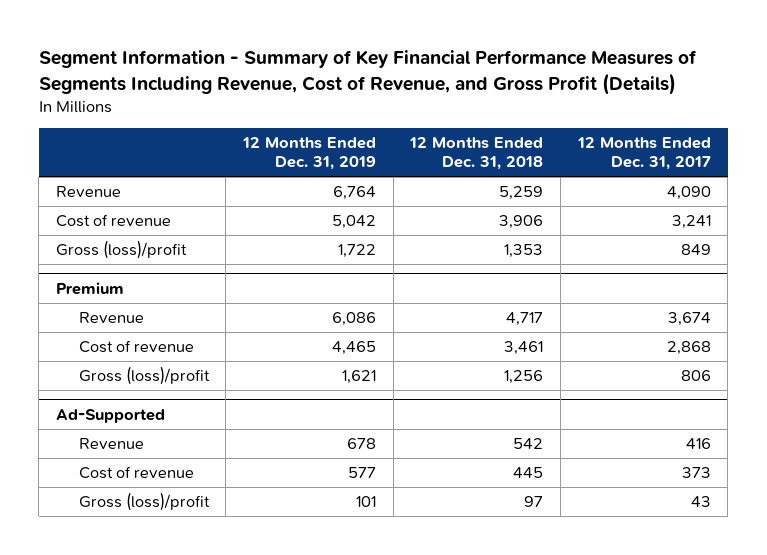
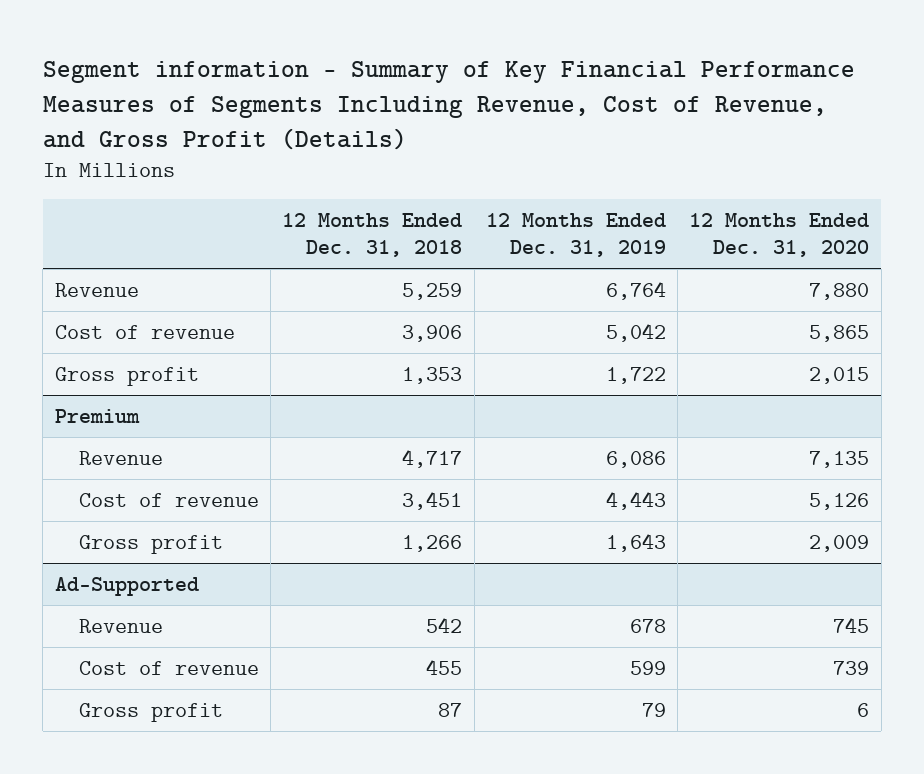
[38,50,697,95] Segment Information - Summary of Key Financial Performance Measures of Segments Including Revenue, Cost of Revenue, and Gross Profit (Details) -> [42,61,855,150] Segment information - Summary of Key Financial Performance Measures of Segments Including Revenue, Cost of Revenue, and Gross Profit (Details)
[576,137,711,171] 12 Months Ended Dec. 31, 2017 -> none
none -> [689,213,870,257] 12 Months Ended Dec. 31, 2020
[56,240,188,260] Gross (loss)/profit -> [54,367,199,387] Gross profit
[332,341,377,356] 4,465 -> [605,491,666,511] 4,443
[504,341,544,356] 3,461 -> [402,491,463,511] 3,451
[78,366,210,386] Gross (loss)/profit -> [78,535,223,555] Gross profit
[342,370,377,385] 1,621 -> [605,533,666,553] 1,643
[504,370,544,385] 1,256 -> [402,535,463,553] 1,266
[348,467,377,479] 577 -> [629,661,666,676] 599
[513,467,544,479] 445 -> [426,659,463,676] 455
[78,492,210,512] Gross (loss)/profit -> [78,703,223,723] Gross profit
[356,496,377,508] 101 -> [641,703,666,718] 79
[524,496,544,508] 97 -> [438,703,463,718] 87

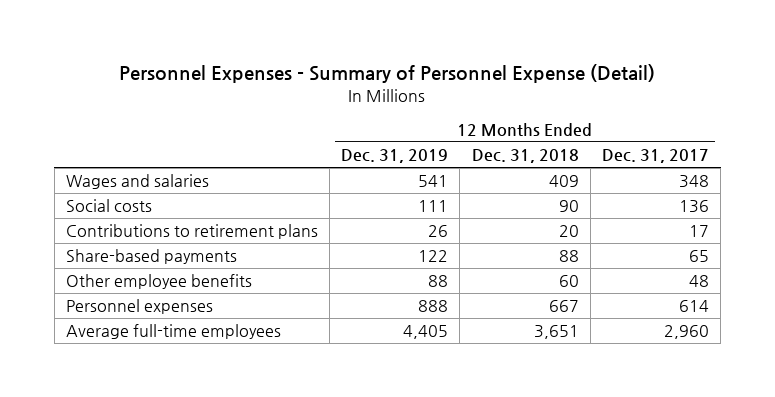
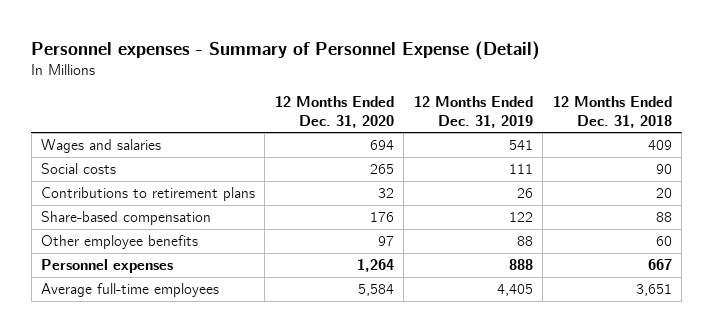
[119,64,656,84] Personnel Expenses - Summary of Personnel Expense (Detail) -> [31,40,541,60] Personnel expenses - Summary of Personnel Expense (Detail)
[601,149,709,164] Dec. 31, 2017 -> none
none -> [274,96,394,128] 12 Months Ended Dec. 31, 2020
[65,249,237,265] Share-based payments -> [40,211,211,226] Share-based compensation

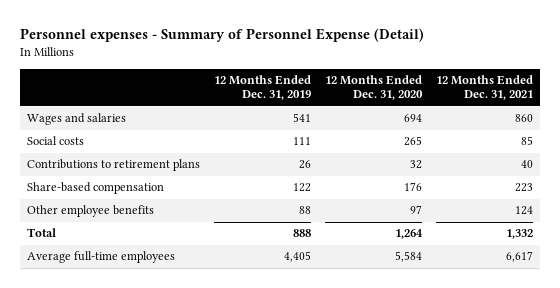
[552,96,672,128] 12 Months Ended Dec. 31, 2018 -> none
none -> [436,75,534,101] 12 Months Ended Dec. 31, 2021
[40,259,173,274] Personnel expenses -> [27,228,57,238] Total

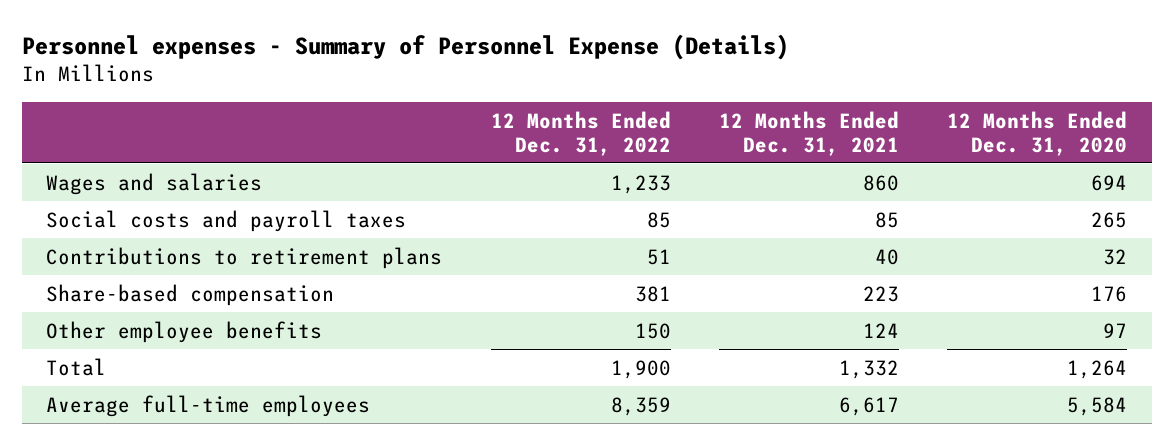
[20,28,425,43] Personnel expenses - Summary of Personnel Expense (Detail) -> [21,33,789,60] Personnel expenses - Summary of Personnel Expense (Details)
[214,75,312,101] 12 Months Ended Dec. 31, 2019 -> none
none -> [490,110,671,156] 12 Months Ended Dec. 31, 2022
[27,136,85,146] Social costs -> [46,209,407,232] Social costs and payroll taxes

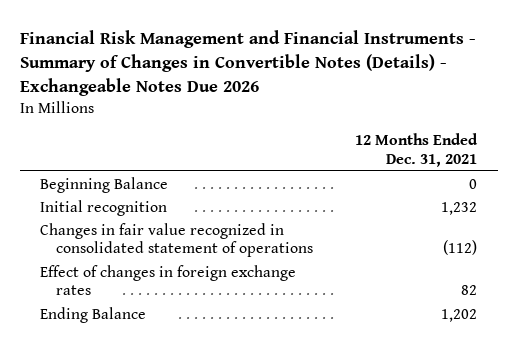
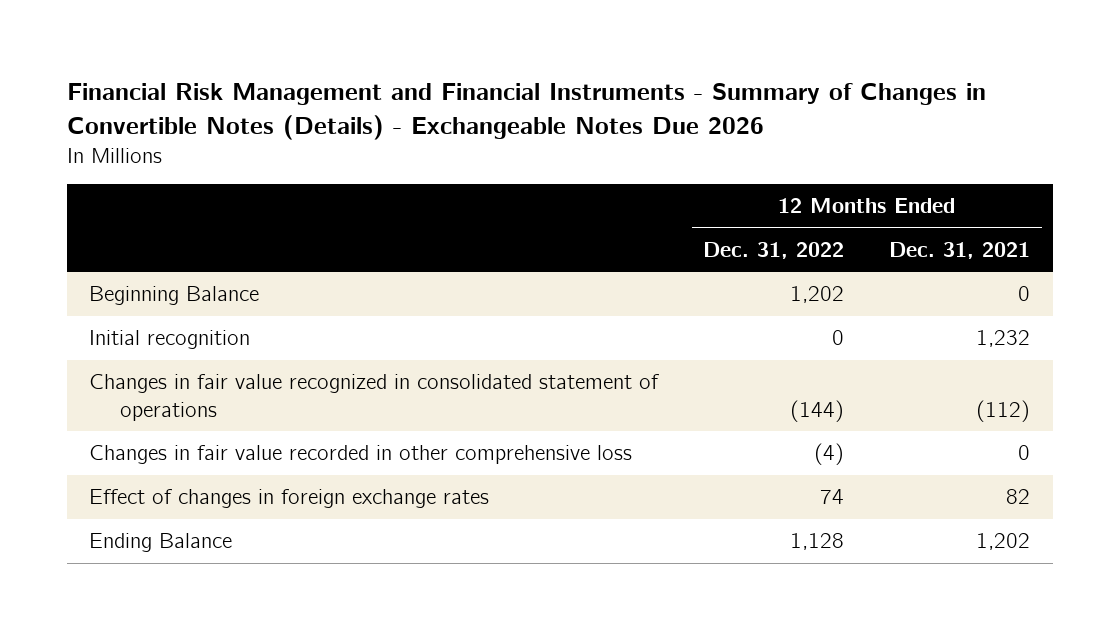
none -> [703,241,845,259] Dec. 31, 2022
none -> [89,445,633,465] Changes in fair value recorded in other comprehensive loss

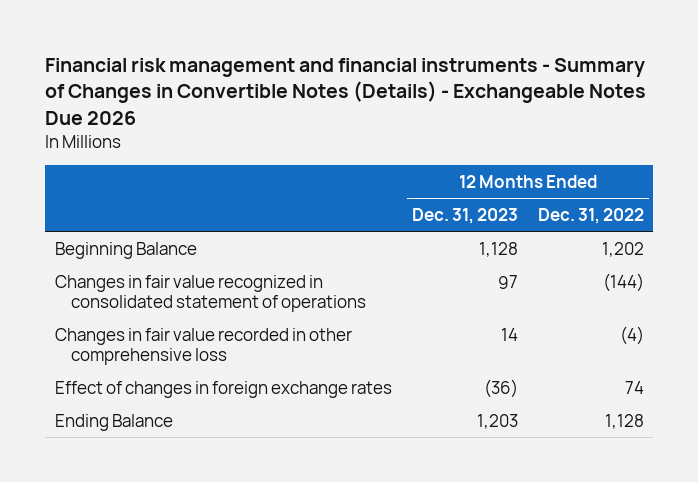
[66,83,986,140] Financial Risk Management and Financial Instruments - Summary of Changes in Convertible Notes (Details) - Exchangeable Notes Due 2026 -> [44,57,646,125] Financial risk management and financial instruments - Summary of Changes in Convertible Notes (Details) - Exchangeable Notes Due 2026
[889,241,1031,259] Dec. 31, 2021 -> none
none -> [411,207,518,224] Dec. 31, 2023
[89,330,251,350] Initial recognition -> none

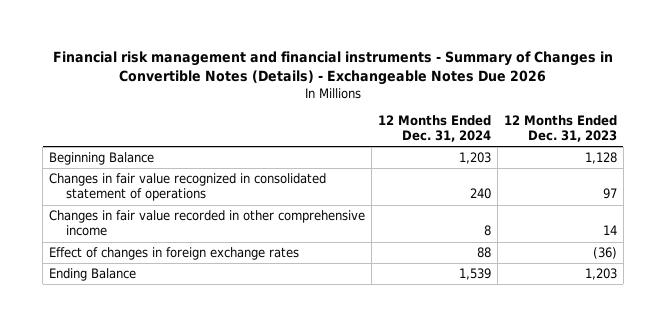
[537,207,644,224] Dec. 31, 2022 -> none
none -> [378,114,492,143] 12 Months Ended Dec. 31, 2024
[54,327,352,365] Changes in fair value recorded in other comprehensive loss -> [49,210,366,237] Changes in fair value recorded in other comprehensive income

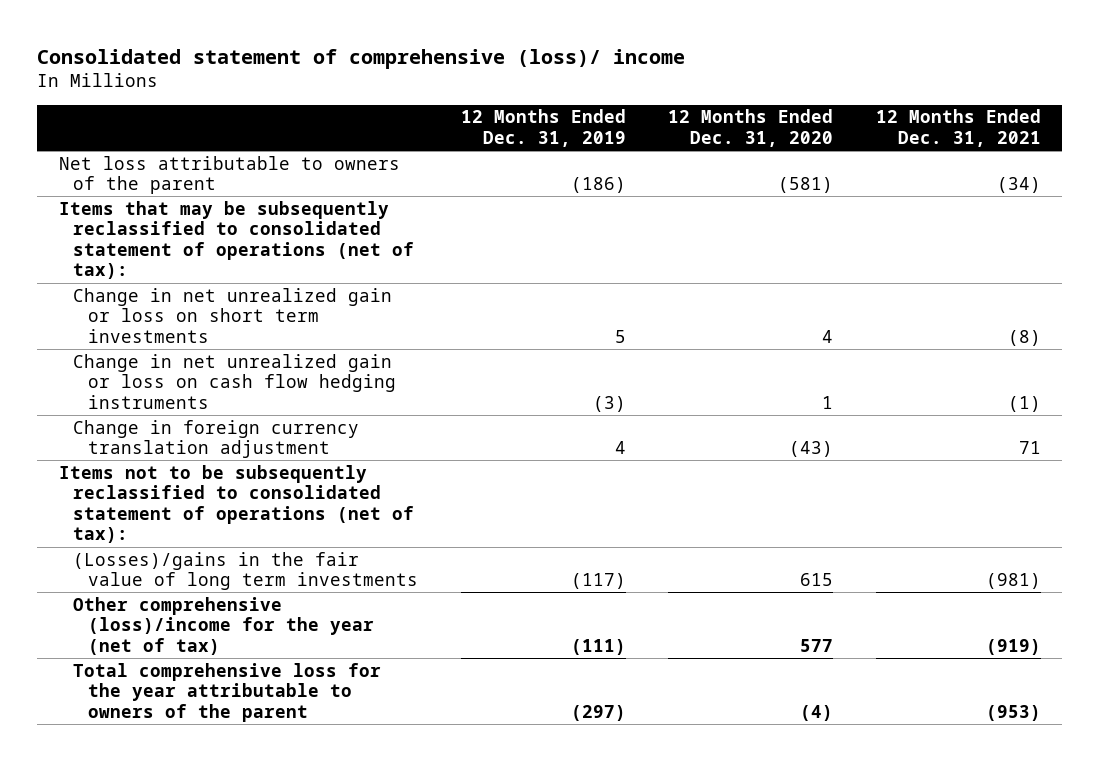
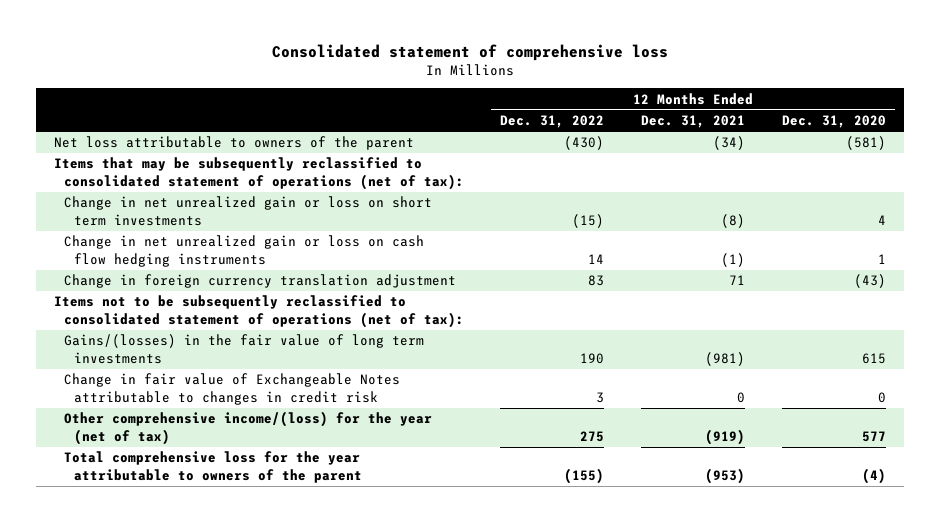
[37,49,686,70] Consolidated statement of comprehensive (loss)/ income -> [271,43,668,61] Consolidated statement of comprehensive loss
[460,109,626,147] 12 Months Ended Dec. 31, 2019 -> none
none -> [500,115,605,129] Dec. 31, 2022
[73,551,418,591] (Losses)/gains in the fair value of long term investments -> [63,334,424,364] Gains/(losses) in the fair value of long term investments
none -> [63,373,400,405] Change in fair value of Exchangeable Notes attributable to changes in credit risk
[73,596,374,655] Other comprehensive (loss)/income for the year (net of tax) -> [63,411,432,445] Other comprehensive income/(loss) for the year (net of tax)

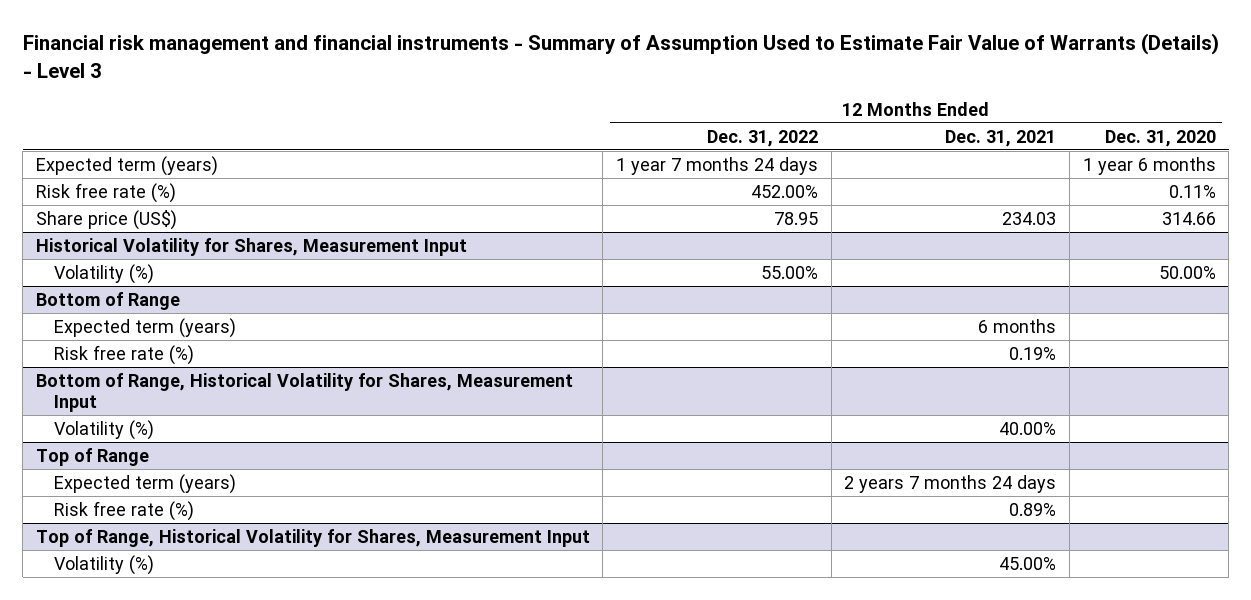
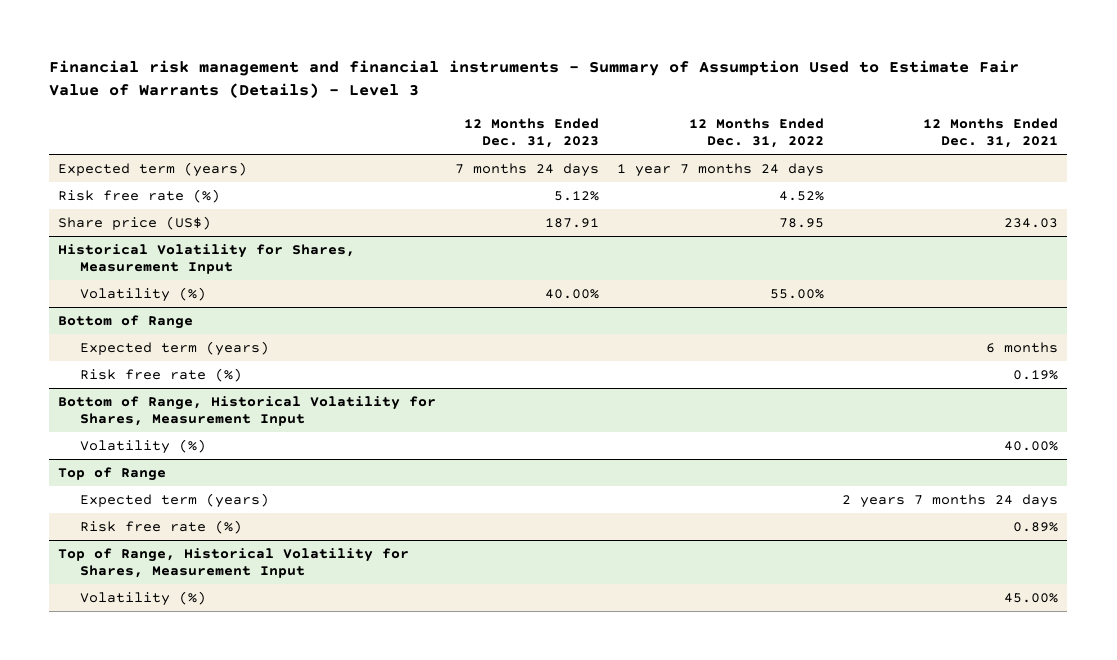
[1104,129,1216,147] Dec. 31, 2020 -> none
none -> [463,117,599,149] 12 Months Ended Dec. 31, 2023
[751,184,819,198] 452.00% -> [778,190,824,201] 4.52%

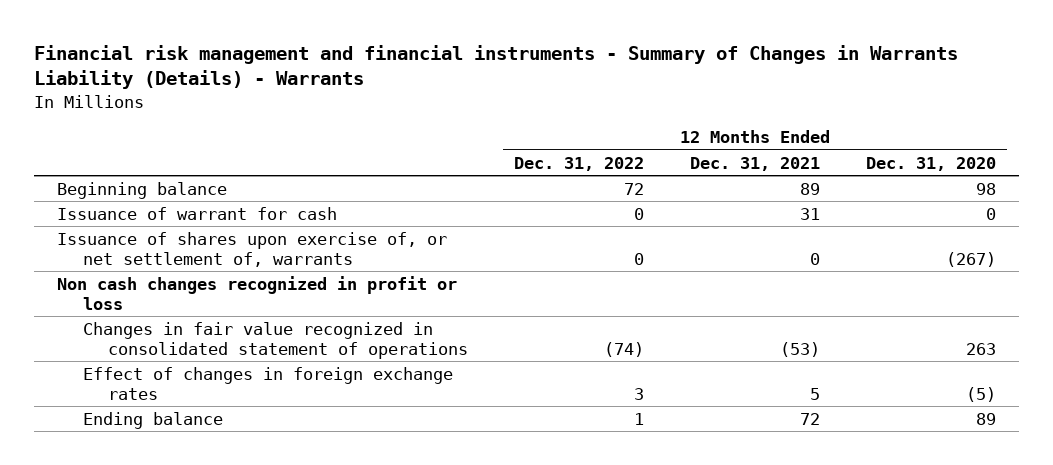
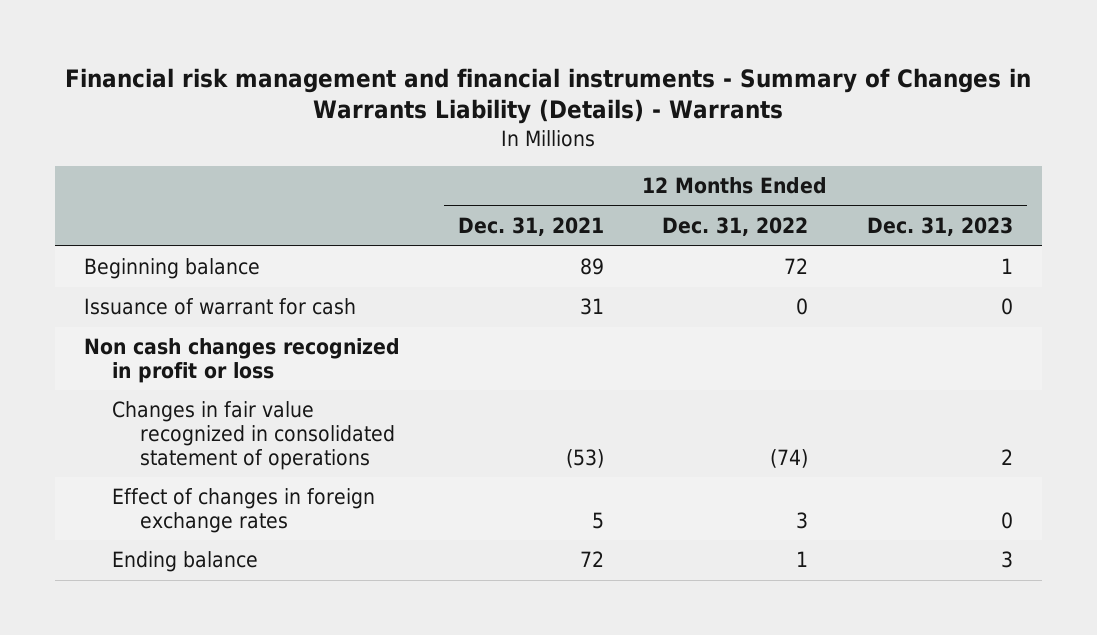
[865,156,996,171] Dec. 31, 2020 -> none
none -> [866,217,1013,237] Dec. 31, 2023
[56,231,447,267] Issuance of shares upon exercise of, or net settlement of, warrants -> none

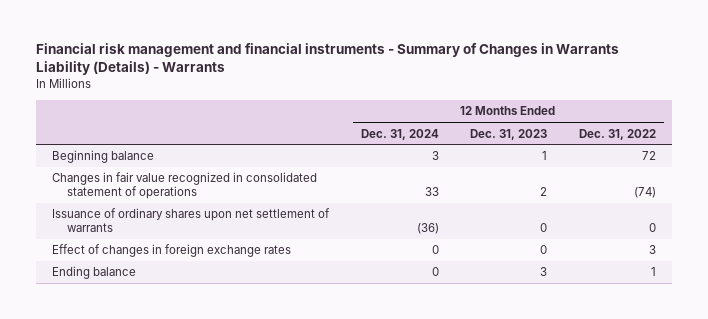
[458,217,605,237] Dec. 31, 2021 -> none
none -> [360,128,439,140] Dec. 31, 2024
[84,298,357,316] Issuance of warrant for cash -> none
[84,338,401,383] Non cash changes recognized in profit or loss -> none
none -> [51,208,330,233] Issuance of ordinary shares upon net settlement of warrants

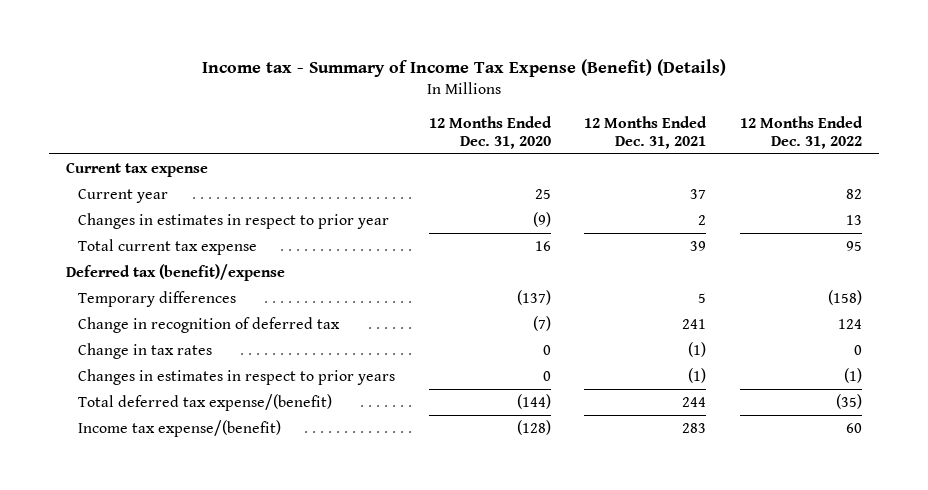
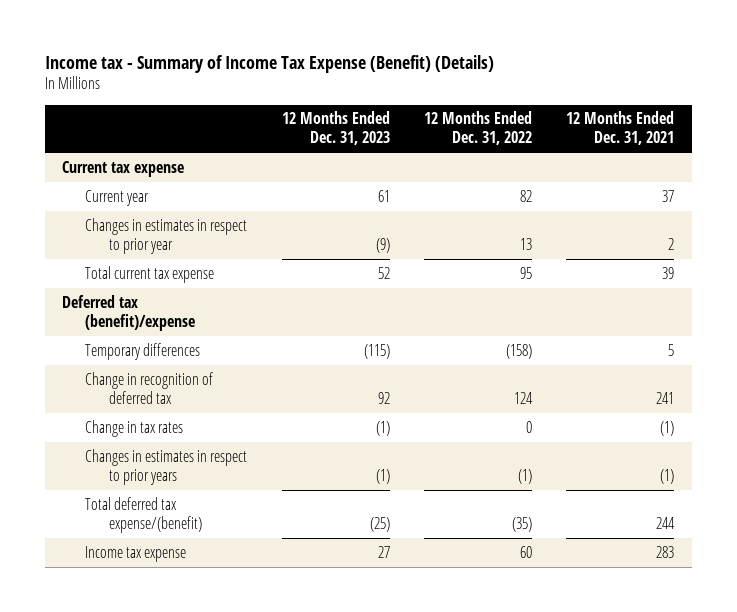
[428,115,552,149] 12 Months Ended Dec. 31, 2020 -> none
none -> [281,111,390,146] 12 Months Ended Dec. 31, 2023
[78,419,282,437] Income tax expense/(benefit) -> [85,545,187,562] Income tax expense

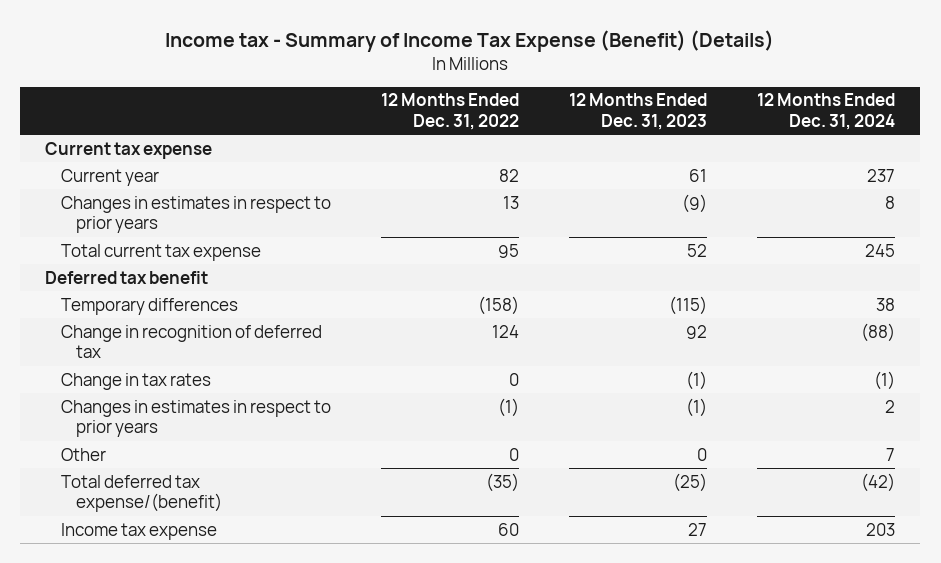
[566,111,675,146] 12 Months Ended Dec. 31, 2021 -> none
none -> [757,93,896,131] 12 Months Ended Dec. 31, 2024
[85,217,248,254] Changes in estimates in respect to prior year -> [60,195,331,234] Changes in estimates in respect to prior years
[62,294,196,331] Deferred tax (benefit)/expense -> [45,270,209,284] Deferred tax benefit
none -> [60,447,106,461] Other

